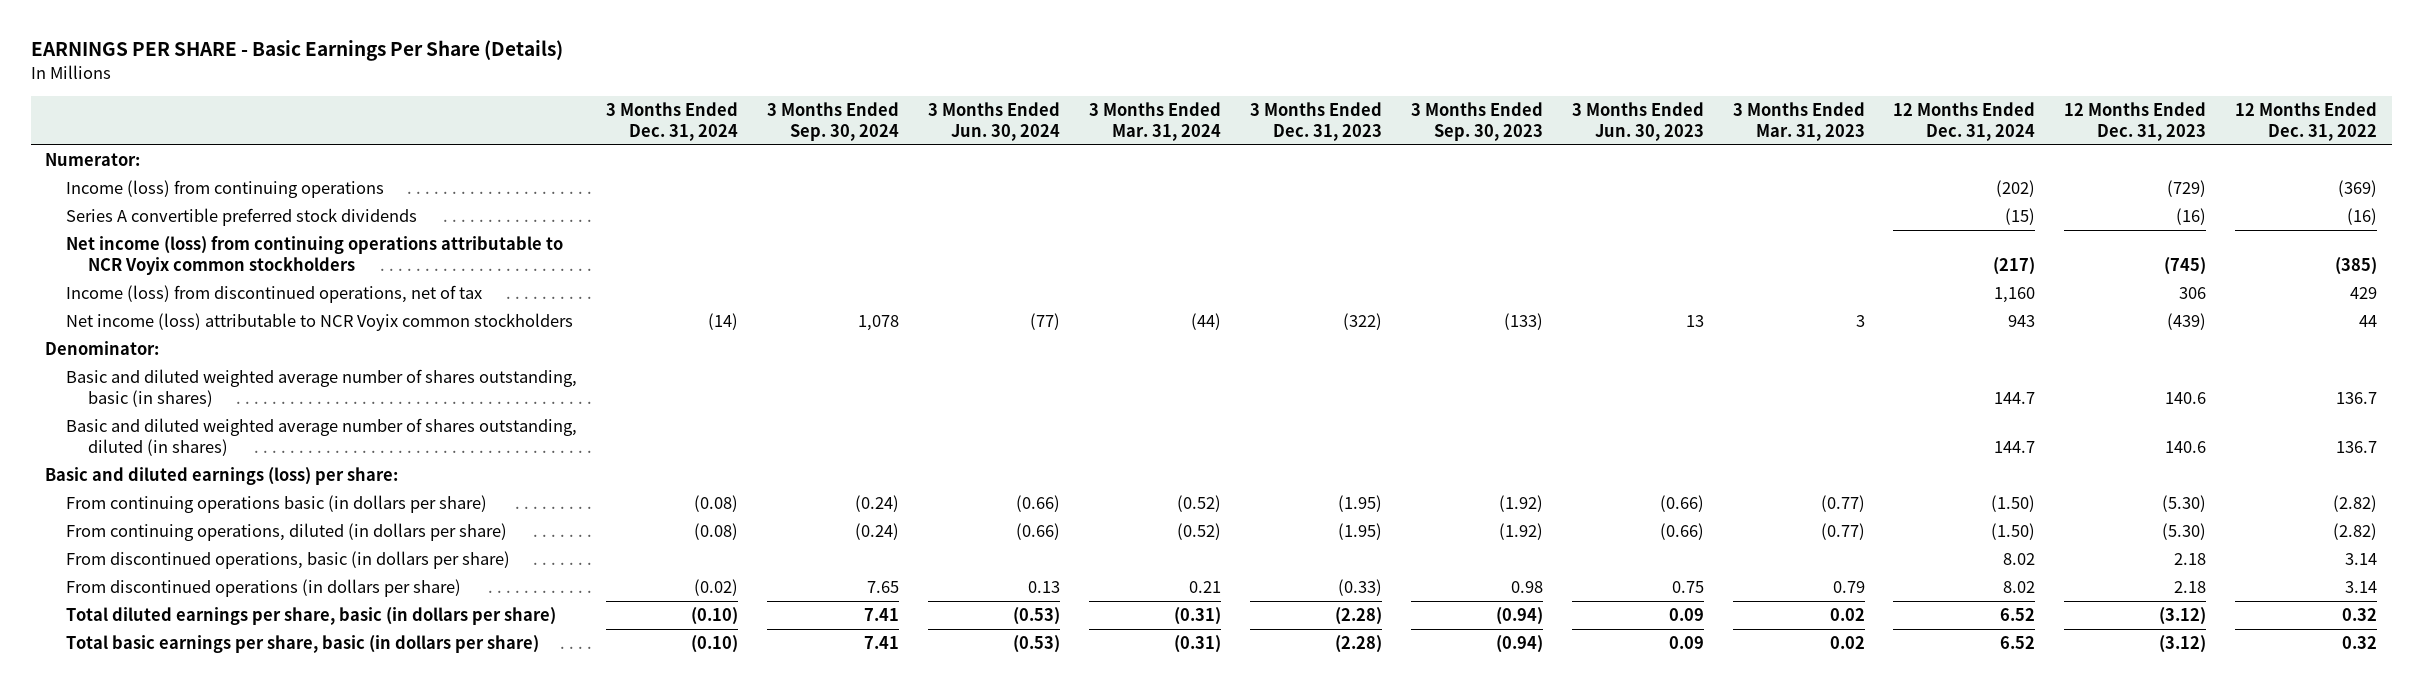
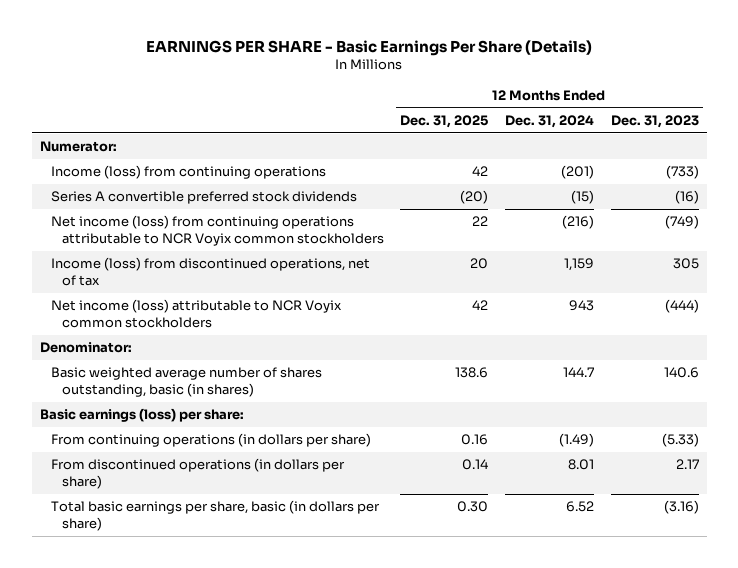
[606,101,739,141] 3 Months Ended Dec. 31, 2024 -> none
[767,101,900,141] 3 Months Ended Sep. 30, 2024 -> none
[927,101,1060,141] 3 Months Ended Jun. 30, 2024 -> none
[1088,101,1221,141] 3 Months Ended Mar. 31, 2024 -> none
[1249,101,1382,141] 3 Months Ended Dec. 31, 2023 -> none
[1410,101,1543,141] 3 Months Ended Sep. 30, 2023 -> none
[1571,101,1704,141] 3 Months Ended Jun. 30, 2023 -> none
[1732,101,1865,141] 3 Months Ended Mar. 31, 2023 -> none
[2235,101,2378,141] 12 Months Ended Dec. 31, 2022 -> none
none -> [400,115,489,129] Dec. 31, 2025
[1996,180,2036,198] (202) -> [560,165,594,180] (201)
[2167,180,2207,198] (729) -> [665,165,699,180] (733)
[1993,257,2036,276] (217) -> [561,215,594,230] (216)
[2164,257,2207,276] (745) -> [664,215,699,230] (749)
[1994,287,2036,304] 1,160 -> [563,258,594,272] 1,159
[2179,287,2207,300] 306 -> [672,258,699,270] 305
[2167,313,2207,331] (439) -> [664,299,699,314] (444)
[66,418,578,457] Basic and diluted weighted average number of shares outstanding, diluted (in shares) -> none
[66,523,508,542] From continuing operations, diluted (in dollars per share) -> none
[66,579,462,598] From discontinued operations (in dollars per share) -> none
[66,607,557,626] Total diluted earnings per share, basic (in dollars per share) -> none
[66,369,578,408] Basic and diluted weighted average number of shares outstanding, basic (in shares) -> [50,367,322,397] Basic weighted average number of shares outstanding, basic (in shares)
[44,467,398,486] Basic and diluted earnings (loss) per share: -> [39,408,244,423] Basic earnings (loss) per share:
[66,495,488,514] From continuing operations basic (in dollars per share) -> [50,433,371,448] From continuing operations (in dollars per share)
[1991,495,2036,513] (1.50) -> [558,433,594,448] (1.49)
[2162,495,2207,513] (5.30) -> [661,433,699,448] (5.33)
[66,551,511,570] From discontinued operations, basic (in dollars per share) -> [50,458,345,489] From discontinued operations (in dollars per share)
[2003,553,2036,566] 8.02 -> [567,459,594,471] 8.01
[2174,553,2207,566] 2.18 -> [675,459,699,470] 2.17
[2159,635,2207,654] (3.12) -> [663,500,699,515] (3.16)

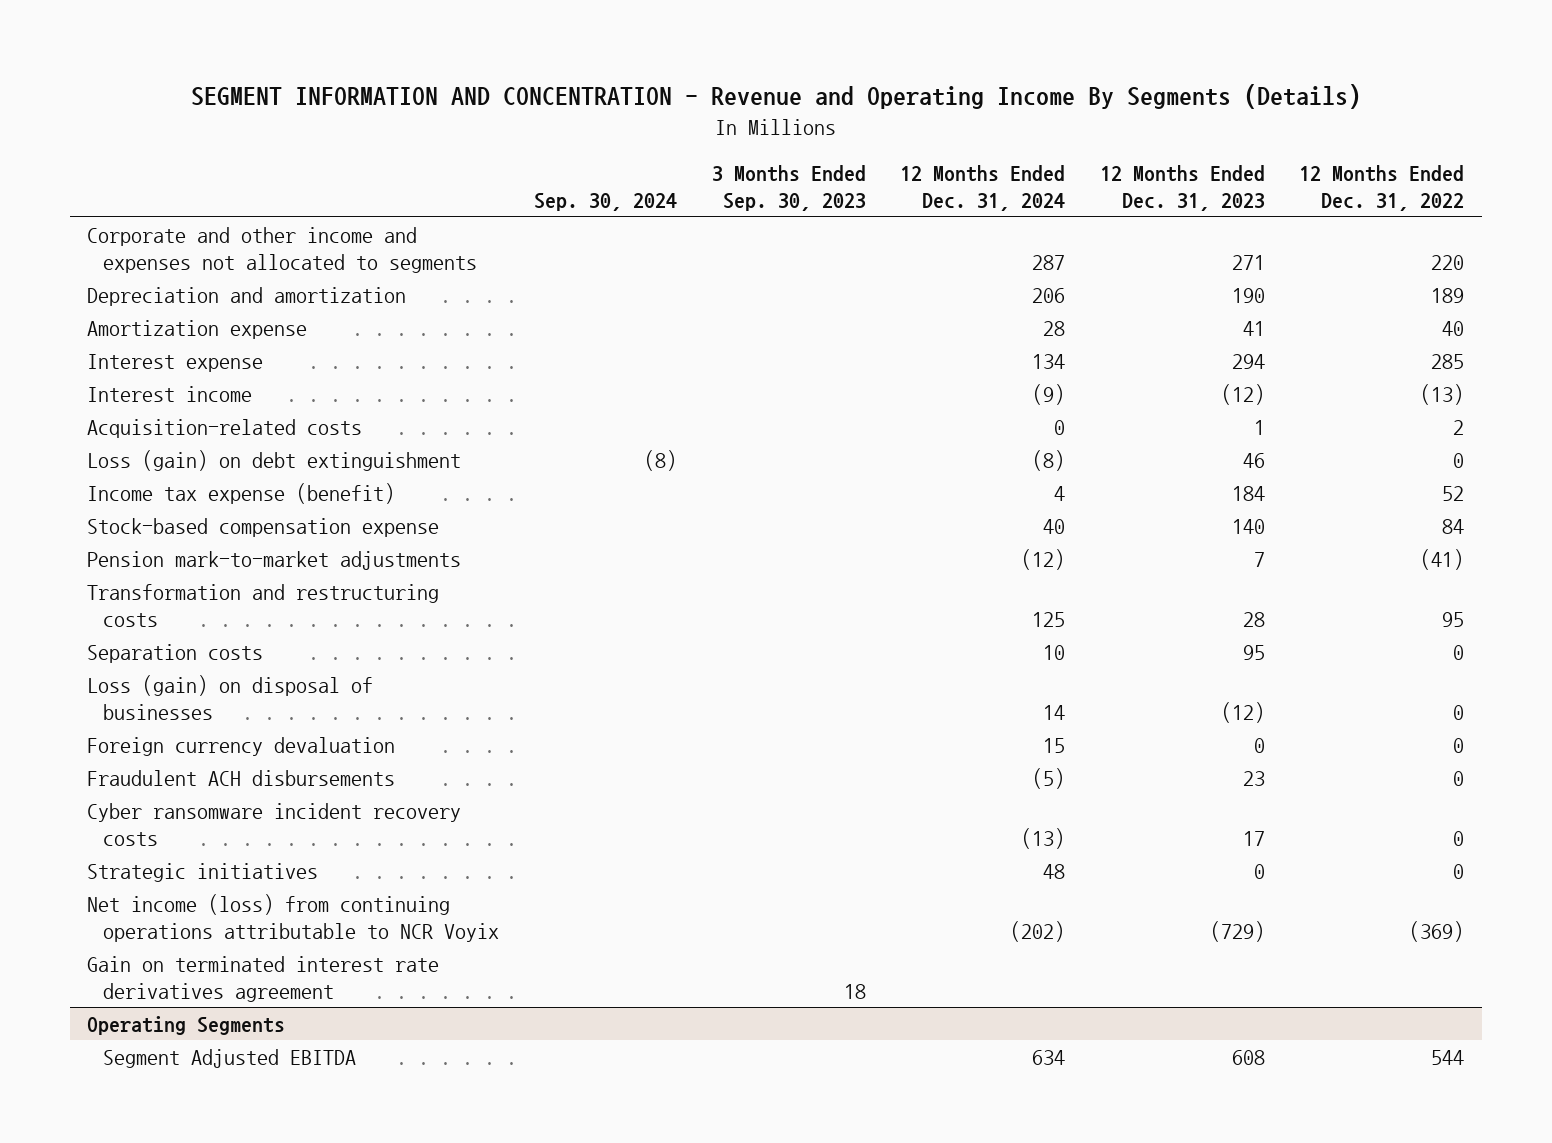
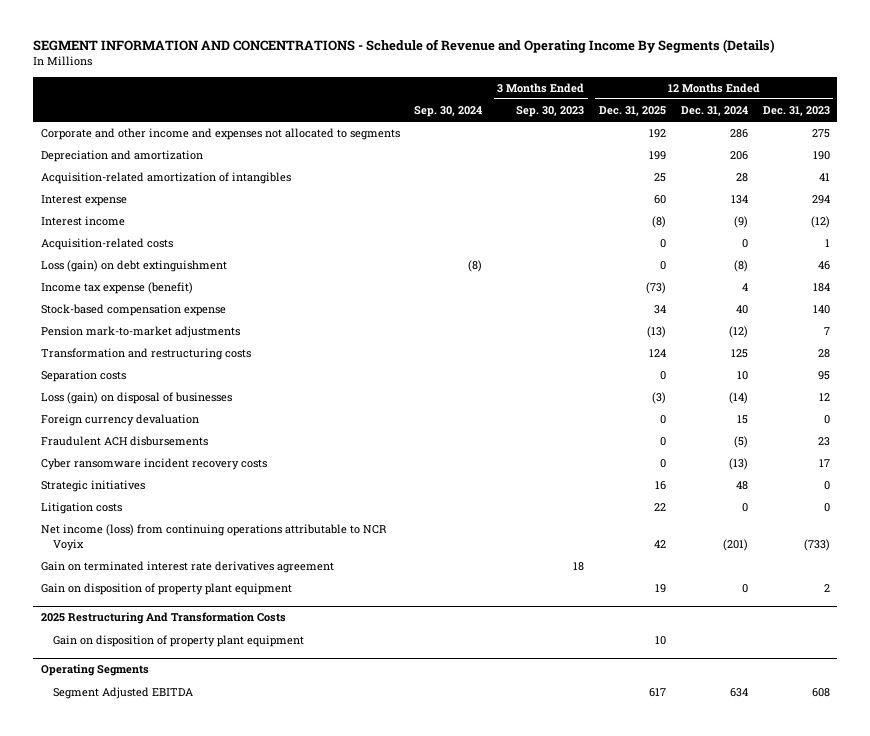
[190,84,1361,110] SEGMENT INFORMATION AND CONCENTRATION - Revenue and Operating Income By Segments (Details) -> [33,39,776,54] SEGMENT INFORMATION AND CONCENTRATIONS - Schedule of Revenue and Operating Income By Segments (Details)
[1299,164,1465,212] 12 Months Ended Dec. 31, 2022 -> none
none -> [599,106,667,117] Dec. 31, 2025
[1032,254,1066,270] 287 -> [729,129,748,139] 286
[1231,254,1265,270] 271 -> [811,129,830,139] 275
[87,319,308,339] Amortization expense -> [40,172,291,185] Acquisition-related amortization of intangibles
[1043,704,1066,720] 14 -> [728,392,748,405] (14)
[1220,701,1265,723] (12) -> [818,393,830,402] 12
none -> [40,502,122,515] Litigation costs
[1010,920,1066,942] (202) -> [722,538,748,551] (201)
[1209,920,1265,942] (729) -> [803,538,830,551] (733)
none -> [40,583,292,596] Gain on disposition of property plant equipment
none -> [40,612,286,625] 2025 Restructuring And Transformation Costs
none -> [52,635,304,648] Gain on disposition of property plant equipment

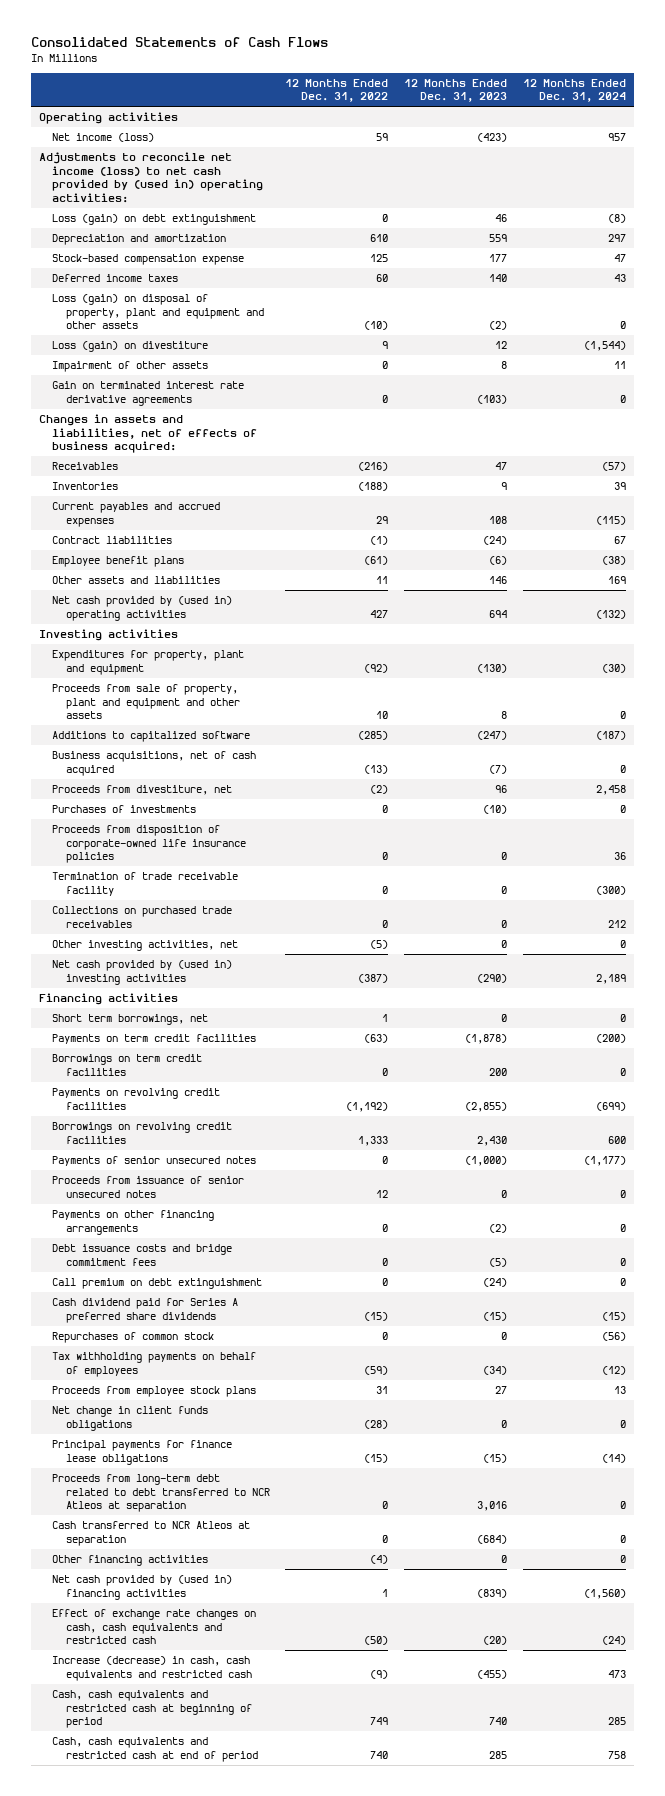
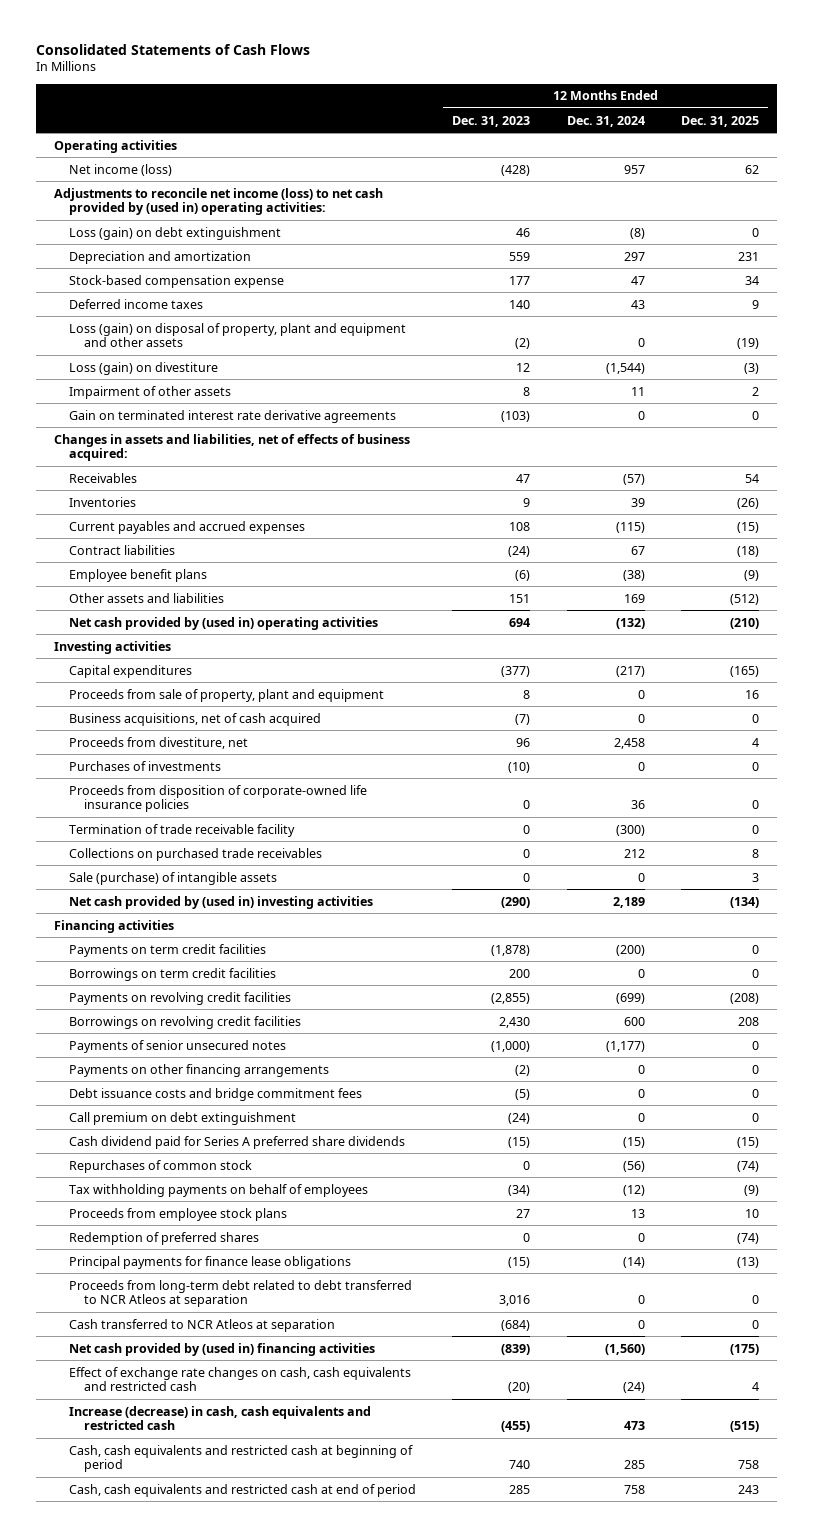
[285,78,389,103] 12 Months Ended Dec. 31, 2022 -> none
none -> [680,115,759,127] Dec. 31, 2025
[477,133,508,143] (423) -> [501,164,531,176] (428)
[489,576,508,585] 146 -> [509,593,531,603] 151
[52,650,245,675] Expenditures for property, plant and equipment -> none
[52,731,251,743] Additions to capitalized software -> none
none -> [68,664,192,678] Capital expenditures
[52,684,240,720] Proceeds from sale of property, plant and equipment and other assets -> [68,688,384,702] Proceeds from sale of property, plant and equipment
[52,940,239,952] Other investing activities, net -> none
none -> [68,871,277,885] Sale (purchase) of intangible assets
[52,1014,209,1026] Short term borrowings, net -> none
[52,1176,245,1198] Proceeds from issuance of senior unsecured notes -> none
[52,1406,209,1431] Net change in client funds obligations -> none
none -> [68,1231,259,1245] Redemption of preferred shares
[52,1555,209,1567] Other financing activities -> none

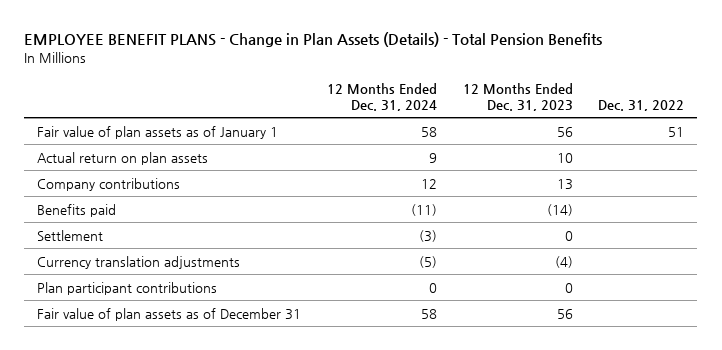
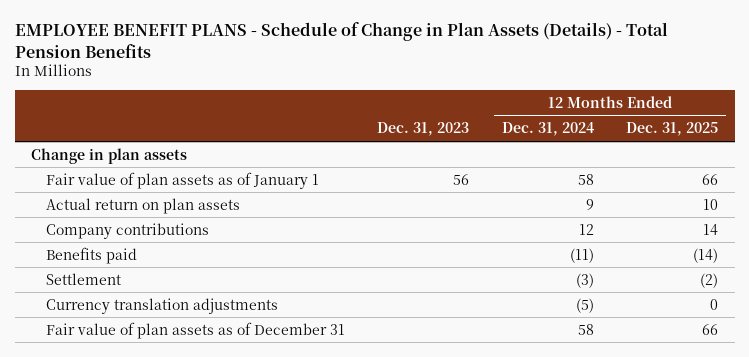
[24,32,603,48] EMPLOYEE BENEFIT PLANS - Change in Plan Assets (Details) - Total Pension Benefits -> [14,22,668,58] EMPLOYEE BENEFIT PLANS - Schedule of Change in Plan Assets (Details) - Total Pension Benefits
[462,82,573,111] 12 Months Ended Dec. 31, 2023 -> none
[598,99,685,111] Dec. 31, 2022 -> none
none -> [377,122,470,137] Dec. 31, 2023
none -> [626,122,719,137] Dec. 31, 2025
none -> [31,147,188,164] Change in plan assets
[37,281,218,295] Plan participant contributions -> none

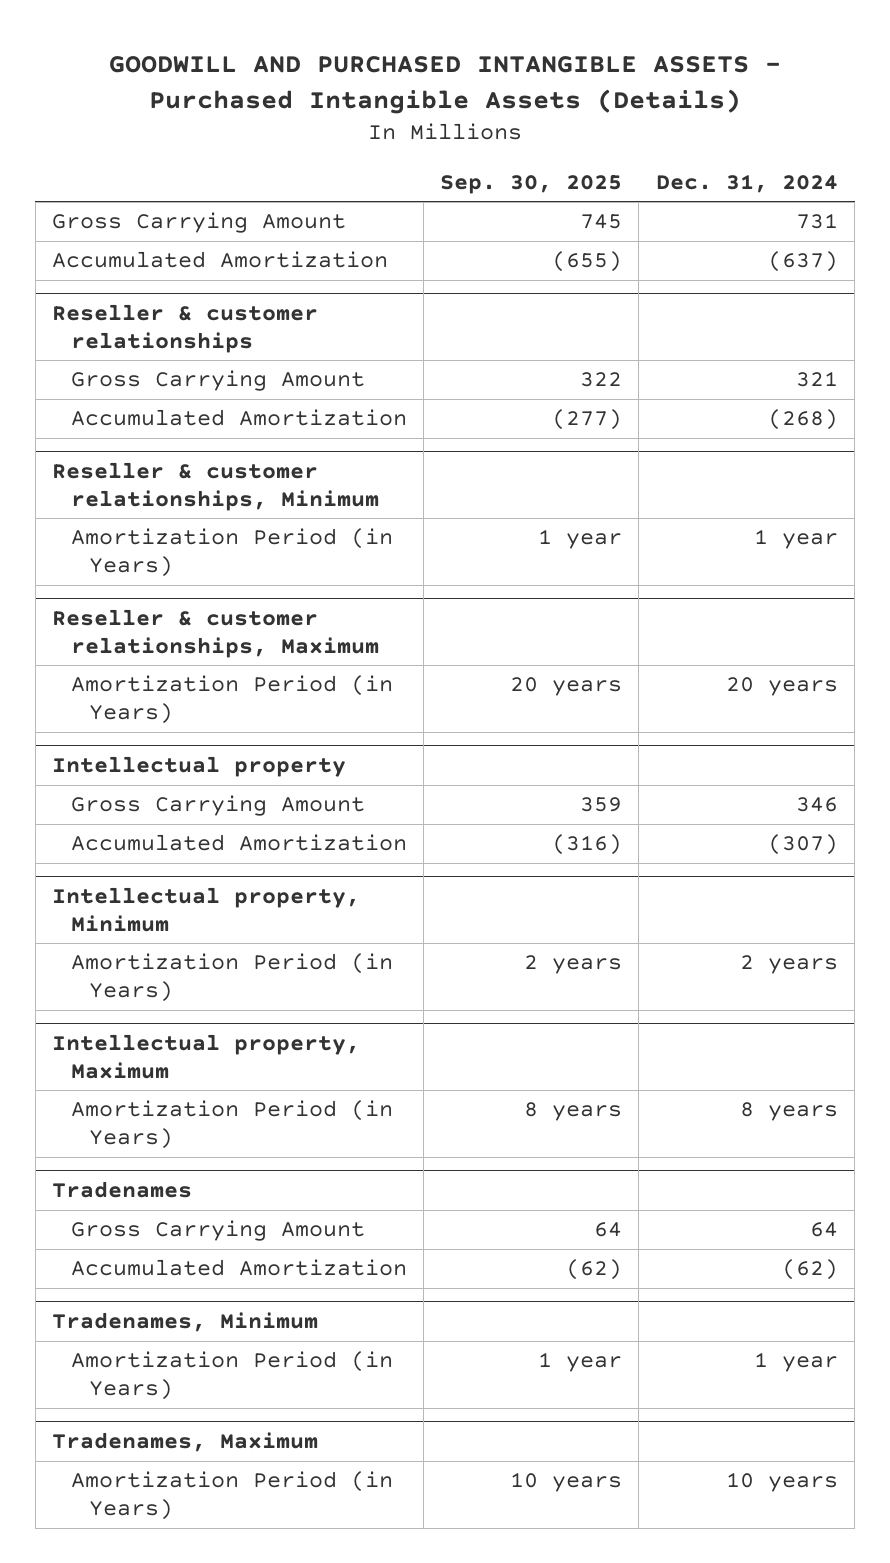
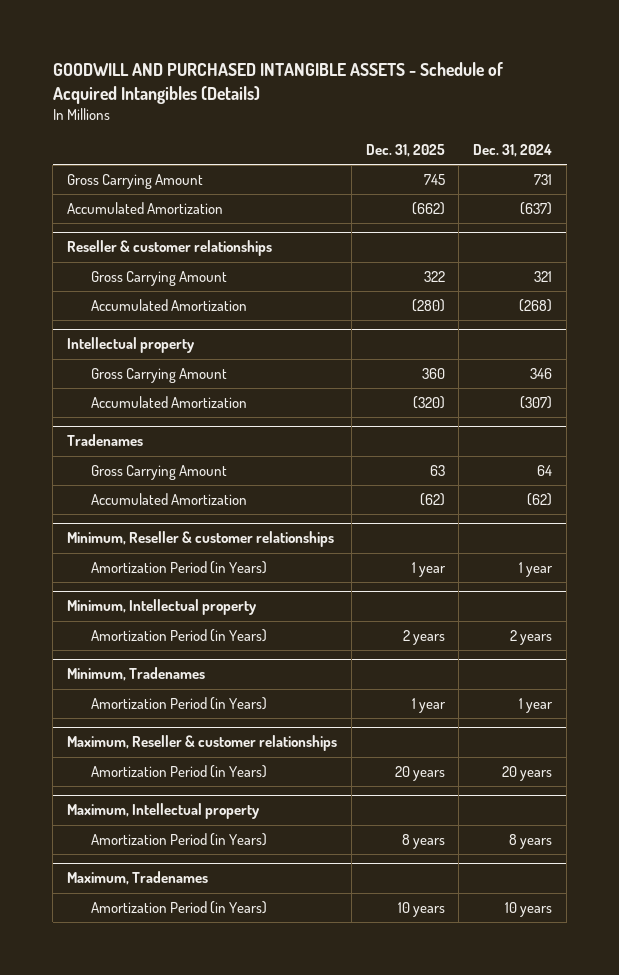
[109,55,782,114] GOODWILL AND PURCHASED INTANGIBLE ASSETS - Purchased Intangible Assets (Details) -> [52,62,503,104] GOODWILL AND PURCHASED INTANGIBLE ASSETS - Schedule of Acquired Intangibles (Details)
[440,174,623,194] Sep. 30, 2025 -> none
none -> [365,144,445,158] Dec. 31, 2025
[52,462,379,511] Reseller & customer relationships, Minimum -> none
[70,528,393,577] Amortization Period (in Years) -> none
[52,609,379,658] Reseller & customer relationships, Maximum -> none
[70,675,393,724] Amortization Period (in Years) -> none
[52,887,361,932] Intellectual property, Minimum -> none
[70,953,393,1002] Amortization Period (in Years) -> none
[52,1034,361,1079] Intellectual property, Maximum -> none
[70,1100,393,1149] Amortization Period (in Years) -> none
[52,1312,319,1333] Tradenames, Minimum -> none
none -> [67,531,335,548] Minimum, Reseller & customer relationships
none -> [67,599,258,616] Minimum, Intellectual property
none -> [90,629,267,643] Amortization Period (in Years)
none -> [67,667,206,682] Minimum, Tradenames
none -> [90,697,267,711] Amortization Period (in Years)
none -> [67,735,338,752] Maximum, Reseller & customer relationships
none -> [90,765,267,779] Amortization Period (in Years)
none -> [67,803,261,820] Maximum, Intellectual property
none -> [90,833,267,847] Amortization Period (in Years)
[52,1432,319,1453] Tradenames, Maximum -> [67,871,209,886] Maximum, Tradenames

